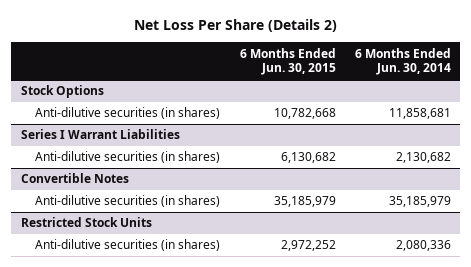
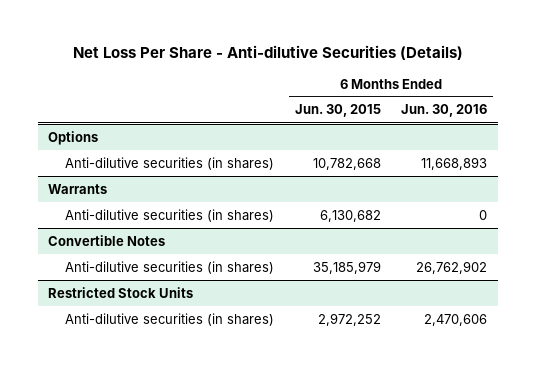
[133,19,337,33] Net Loss Per Share (Details 2) -> [72,44,463,60] Net Loss Per Share - Anti-dilutive Securities (Details)
[354,47,451,76] 6 Months Ended Jun. 30, 2014 -> none
none -> [401,104,488,118] Jun. 30, 2016
[20,85,104,99] Stock Options -> [48,130,99,145] Options
[20,129,180,140] Series I Warrant Liabilities -> [48,183,108,194] Warrants

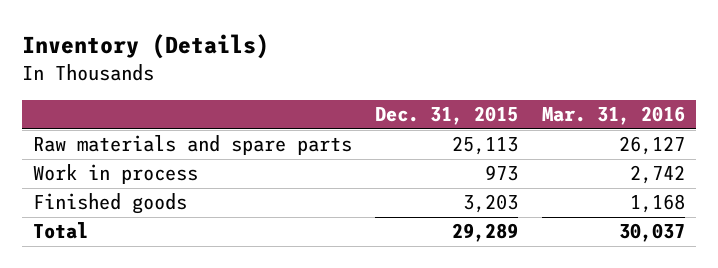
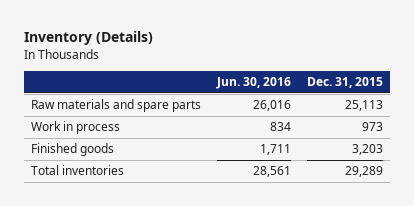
[541,106,685,126] Mar. 31, 2016 -> none
none -> [216,76,292,89] Jun. 30, 2016
[33,222,89,240] Total -> [31,165,125,176] Total inventories

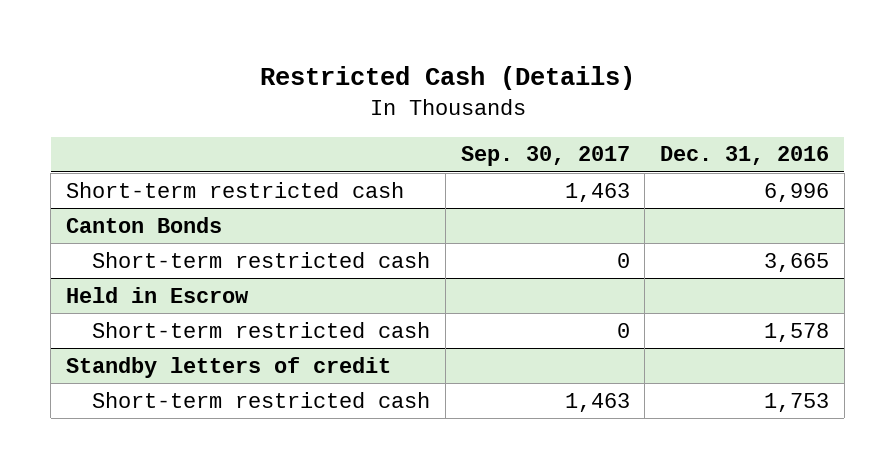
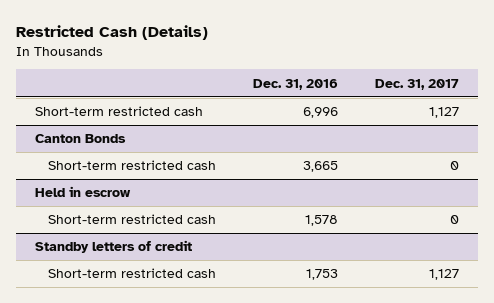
[460,146,630,167] Sep. 30, 2017 -> none
none -> [375,78,460,90] Dec. 31, 2017
[66,286,250,303] Held in Escrow -> [34,186,131,198] Held in escrow

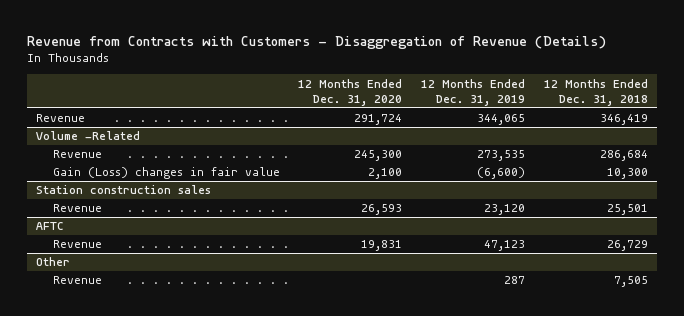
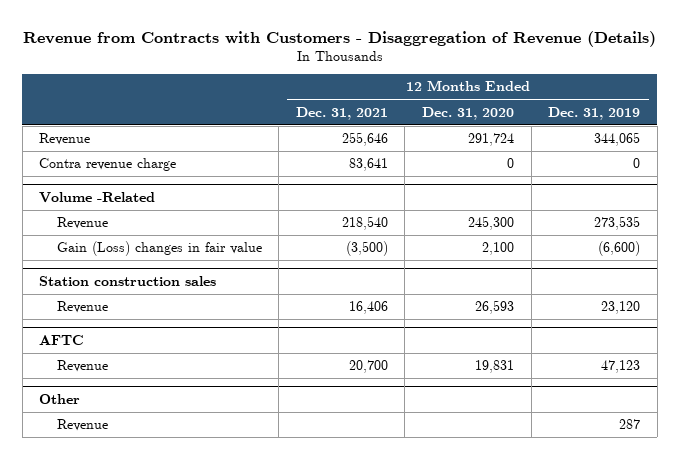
[543,78,648,106] 12 Months Ended Dec. 31, 2018 -> none
none -> [295,106,388,120] Dec. 31, 2021
none -> [39,158,177,172] Contra revenue charge

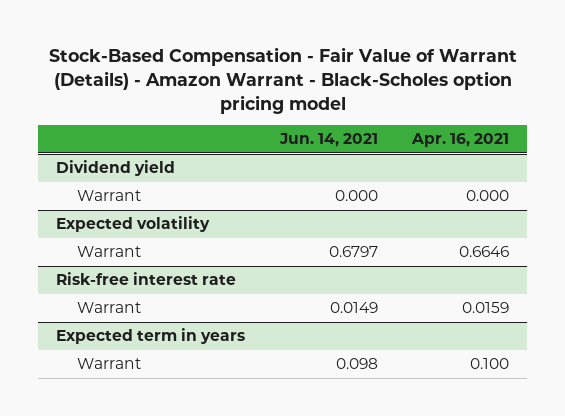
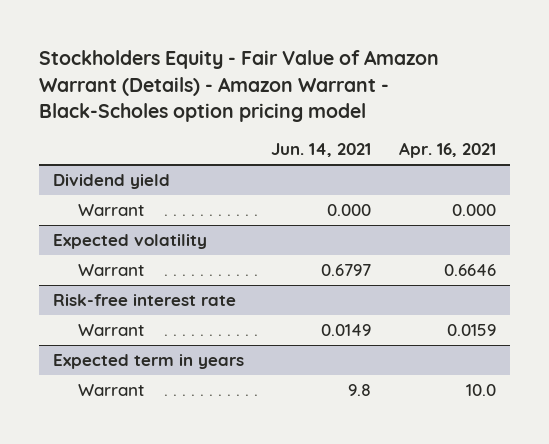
[48,46,517,114] Stock-Based Compensation - Fair Value of Warrant (Details) - Amazon Warrant - Black-Scholes option pricing model -> [39,50,440,122] Stockholders Equity - Fair Value of Amazon Warrant (Details) - Amazon Warrant - Black-Scholes option pricing model
[335,358,378,370] 0.098 -> [348,383,372,396] 9.8
[470,358,510,370] 0.100 -> [465,383,496,396] 10.0

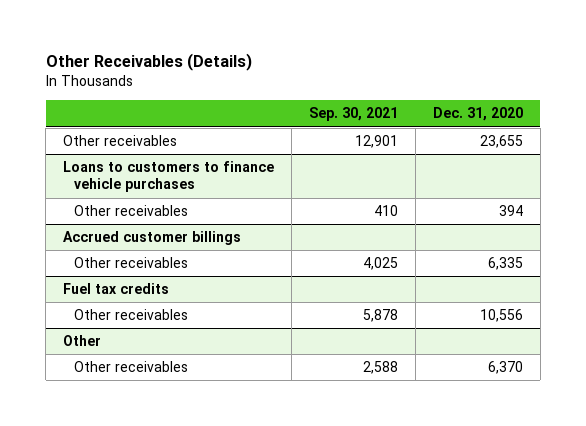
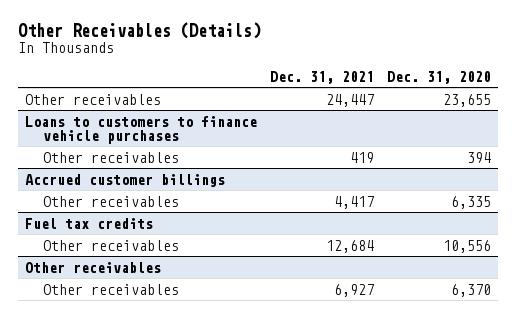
[309,107,399,122] Sep. 30, 2021 -> none
none -> [270,70,375,84] Dec. 31, 2021
[63,335,102,347] Other -> [24,261,161,273] Other receivables

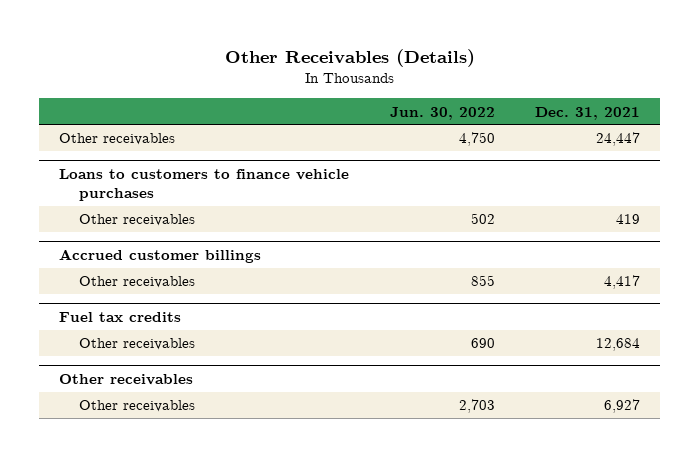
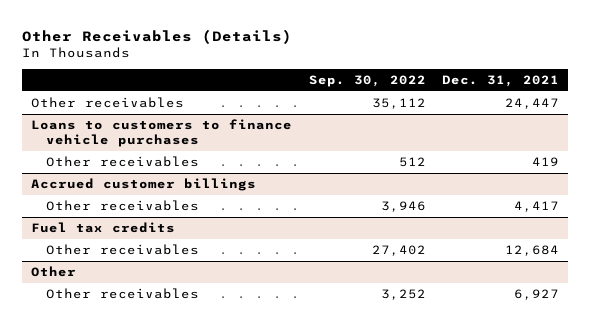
[389,106,495,120] Jun. 30, 2022 -> none
none -> [308,74,426,87] Sep. 30, 2022
[59,373,194,385] Other receivables -> [30,266,76,278] Other

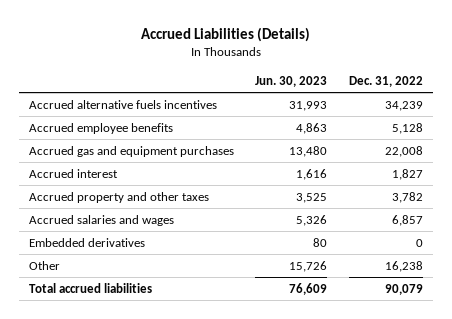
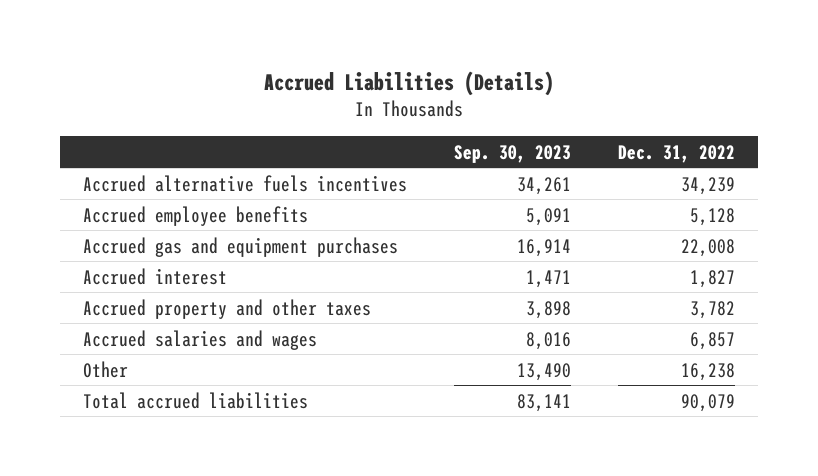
[255,76,328,88] Jun. 30, 2023 -> none
none -> [453,144,571,163] Sep. 30, 2023
[29,237,146,247] Embedded derivatives -> none

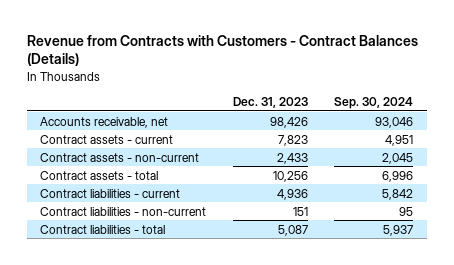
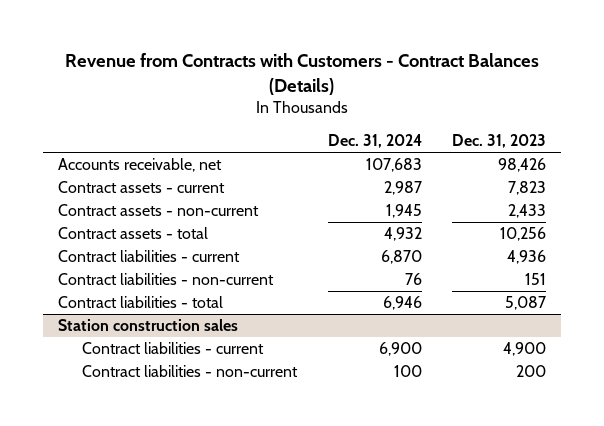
[334,97,414,110] Sep. 30, 2024 -> none
none -> [327,134,422,149] Dec. 31, 2024
none -> [57,319,238,332] Station construction sales
none -> [82,342,265,355] Contract liabilities - current
none -> [82,365,299,378] Contract liabilities - non-current

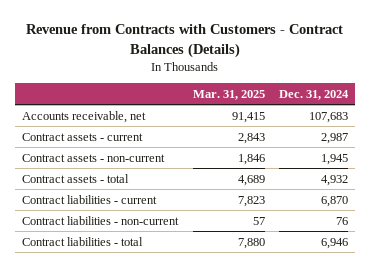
[451,134,546,149] Dec. 31, 2023 -> none
none -> [192,89,265,100] Mar. 31, 2025
[57,319,238,332] Station construction sales -> none
[82,342,265,355] Contract liabilities - current -> none
[82,365,299,378] Contract liabilities - non-current -> none

